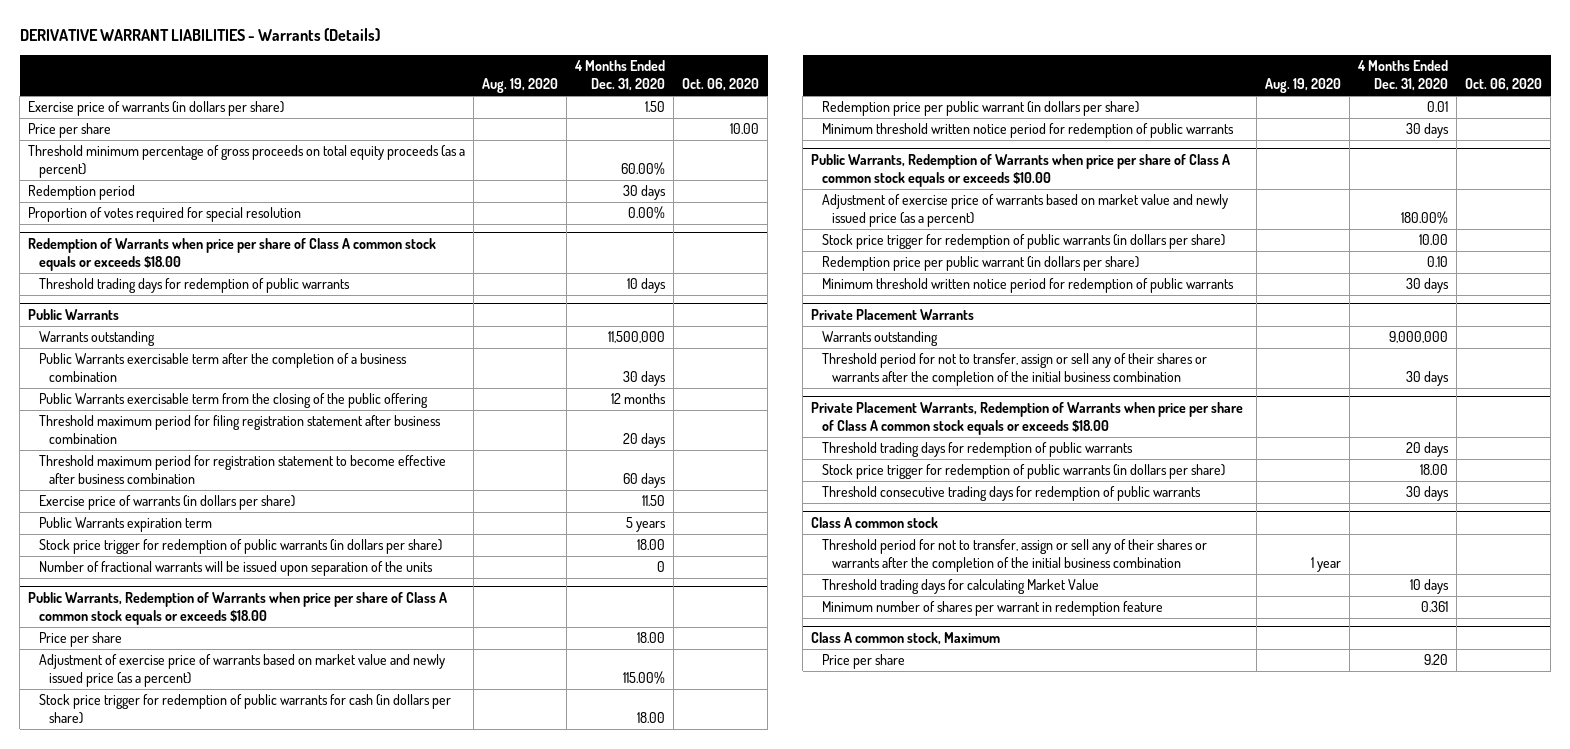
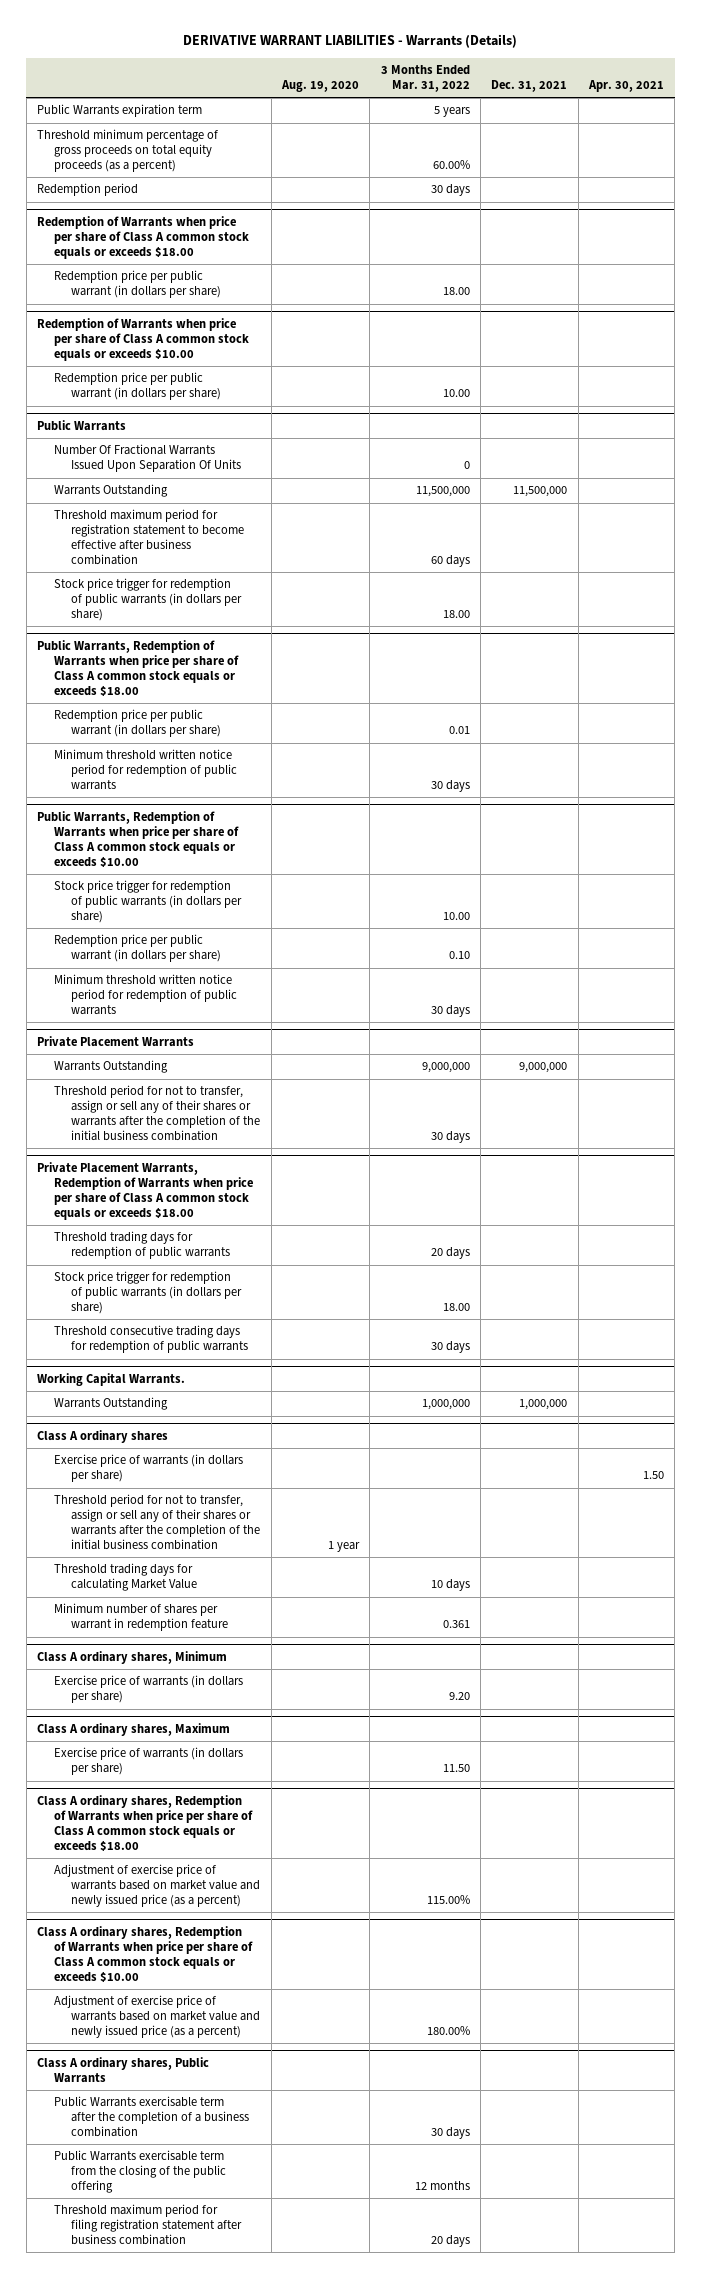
[574,60,666,92] 4 Months Ended Dec. 31, 2020 -> none
[682,78,760,92] Oct. 06, 2020 -> none
none -> [380,65,470,93] 3 Months Ended Mar. 31, 2022
none -> [491,80,568,93] Dec. 31, 2021
none -> [587,80,664,93] Apr. 30, 2021
[28,101,285,117] Exercise price of warrants (in dollars per share) -> none
[28,123,112,139] Price per share -> none
none -> [37,104,203,118] Public Warrants expiration term
[28,207,302,223] Proportion of votes required for special resolution -> none
[38,278,350,294] Threshold trading days for redemption of public warrants -> none
none -> [54,270,222,299] Redemption price per public warrant (in dollars per share)
none -> [37,317,250,361] Redemption of Warrants when price per share of Class A common stock equals or exceeds $10.00
none -> [54,372,222,401] Redemption price per public warrant (in dollars per share)
[38,353,407,383] Public Warrants exercisable term after the completion of a business combination -> none
[38,393,428,409] Public Warrants exercisable term from the closing of the public offering -> none
[38,415,441,445] Threshold maximum period for filing registration statement after business combination -> none
none -> [54,444,242,473] Number Of Fractional Warrants Issued Upon Separation Of Units
[38,331,155,347] Warrants outstanding -> [54,484,169,498] Warrants Outstanding
[38,495,295,511] Exercise price of warrants (in dollars per share) -> none
[38,517,212,533] Public Warrants expiration term -> none
[38,561,433,577] Number of fractional warrants will be issued upon separation of the units -> none
[38,632,122,648] Price per share -> none
[38,654,445,688] Adjustment of exercise price of warrants based on market value and newly issued price (as a percent) -> none
[38,694,451,725] Stock price trigger for redemption of public warrants for cash (in dollars per share) -> none
[821,194,1228,228] Adjustment of exercise price of warrants based on market value and newly issued price (as a percent) -> none
[821,331,938,347] Warrants outstanding -> [54,1060,169,1074] Warrants Outstanding
none -> [37,1372,186,1386] Working Capital Warrants.
none -> [54,1397,169,1411] Warrants Outstanding
[811,517,939,529] Class A common stock -> [37,1429,169,1443] Class A ordinary shares
none -> [54,1454,244,1483] Exercise price of warrants (in dollars per share)
[811,632,1001,646] Class A common stock, Maximum -> none
[821,654,905,670] Price per share -> none
none -> [37,1650,228,1664] Class A ordinary shares, Minimum
none -> [54,1675,244,1704] Exercise price of warrants (in dollars per share)
none -> [37,1722,231,1736] Class A ordinary shares, Maximum
none -> [54,1747,244,1776] Exercise price of warrants (in dollars per share)
none -> [37,1794,254,1851] Class A ordinary shares, Redemption of Warrants when price per share of Class A common stock equals or exceeds $18.00
none -> [54,1864,261,1908] Adjustment of exercise price of warrants based on market value and newly issued price (as a percent)
none -> [37,1925,254,1982] Class A ordinary shares, Redemption of Warrants when price per share of Class A common stock equals or exceeds $10.00
none -> [54,1995,261,2039] Adjustment of exercise price of warrants based on market value and newly issued price (as a percent)
none -> [37,2056,210,2083] Class A ordinary shares, Public Warrants
none -> [54,2096,250,2138] Public Warrants exercisable term after the completion of a business combination
none -> [54,2150,227,2194] Public Warrants exercisable term from the closing of the public offering
none -> [54,2204,243,2246] Threshold maximum period for filing registration statement after business combination

